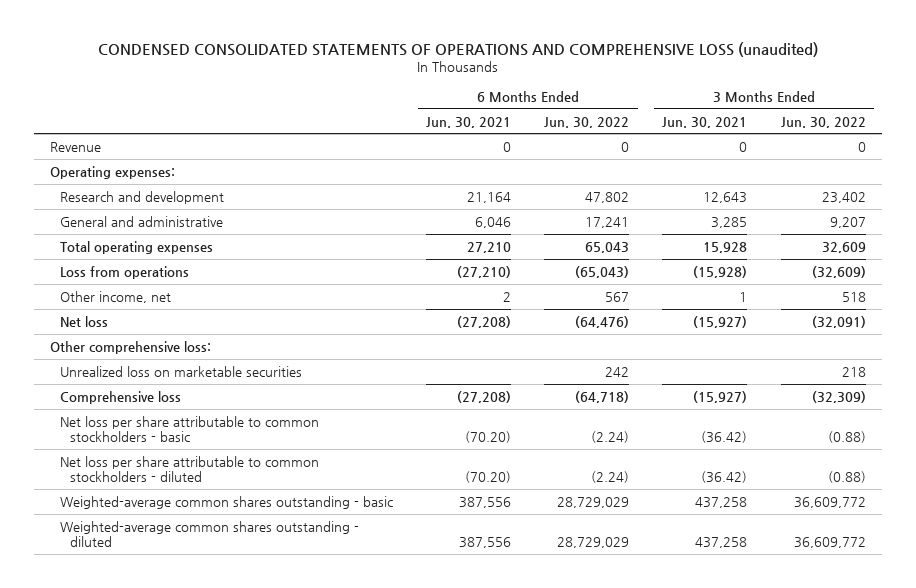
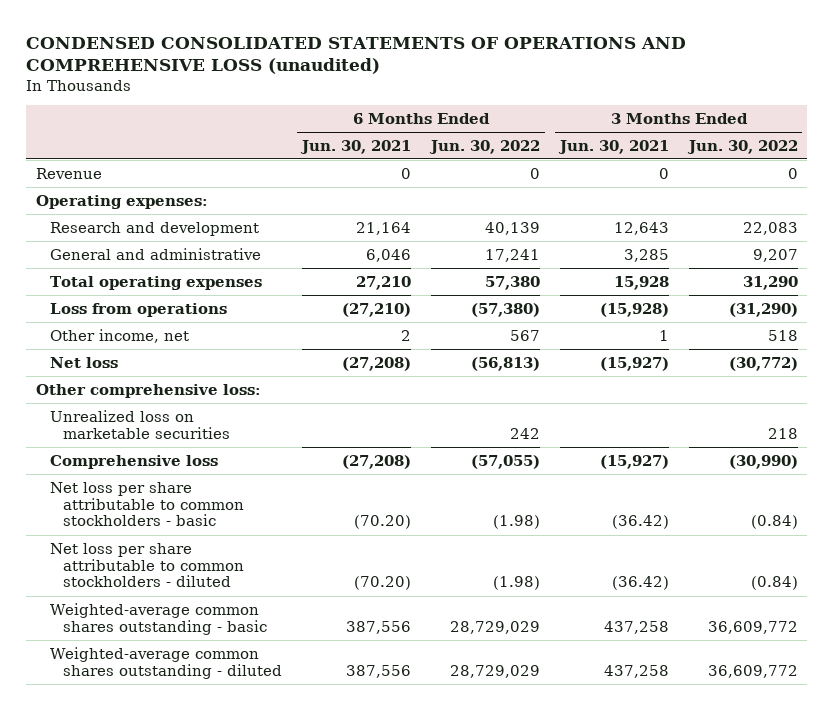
[585,191,630,203] 47,802 -> [484,221,540,235] 40,139
[821,191,866,203] 23,402 -> [742,221,798,235] 22,083
[585,241,630,253] 65,043 -> [484,275,540,290] 57,380
[821,241,866,253] 32,609 -> [742,275,798,290] 31,290
[575,265,630,278] (65,043) -> [470,302,540,317] (57,380)
[811,265,866,278] (32,609) -> [728,302,798,317] (31,290)
[575,315,630,328] (64,476) -> [470,356,540,371] (56,813)
[811,315,866,328] (32,091) -> [728,356,798,371] (30,772)
[575,390,630,403] (64,718) -> [470,454,540,469] (57,055)
[811,390,866,403] (32,309) -> [728,454,798,469] (30,990)
[591,430,630,443] (2.24) -> [492,515,540,530] (1.98)
[827,430,866,443] (0.88) -> [750,515,798,530] (0.84)
[591,470,630,483] (2.24) -> [492,576,540,591] (1.98)
[827,470,866,483] (0.88) -> [750,576,798,591] (0.84)

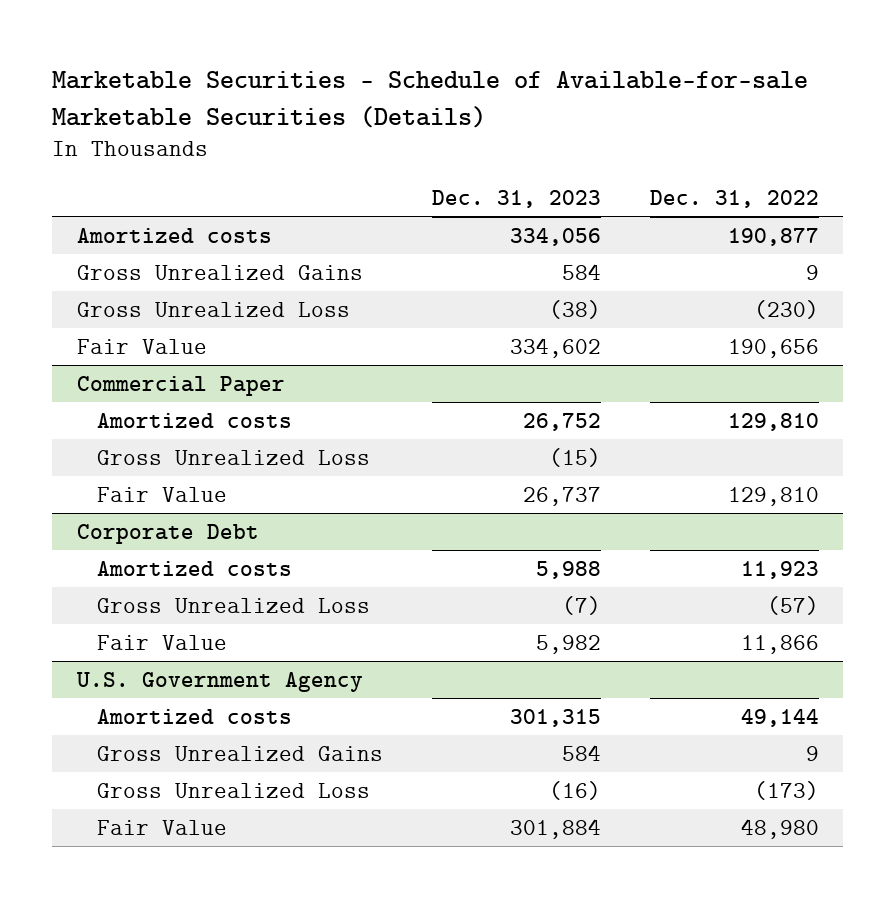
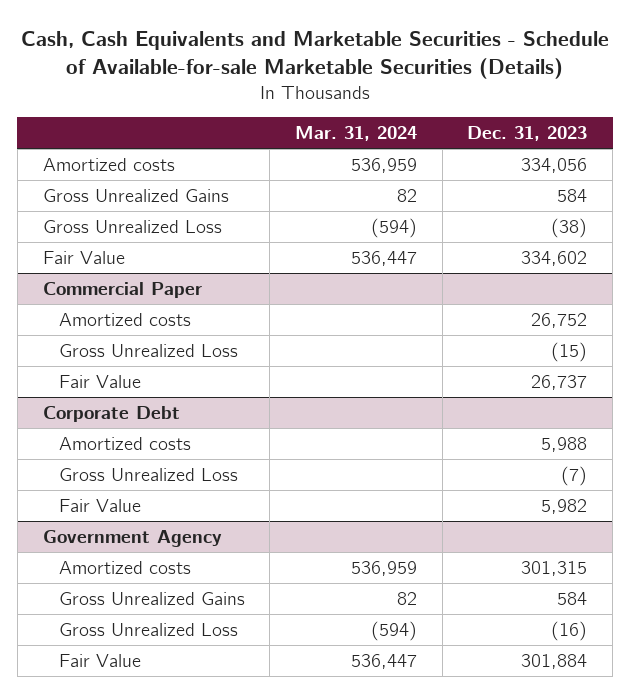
[52,71,809,128] Marketable Securities - Schedule of Available-for-sale Marketable Securities (Details) -> [21,30,610,80] Cash, Cash Equivalents and Marketable Securities - Schedule of Available-for-sale Marketable Securities (Details)
[649,189,819,208] Dec. 31, 2022 -> none
none -> [295,125,418,141] Mar. 31, 2024
[75,671,363,692] U.S. Government Agency -> [42,529,222,547] Government Agency

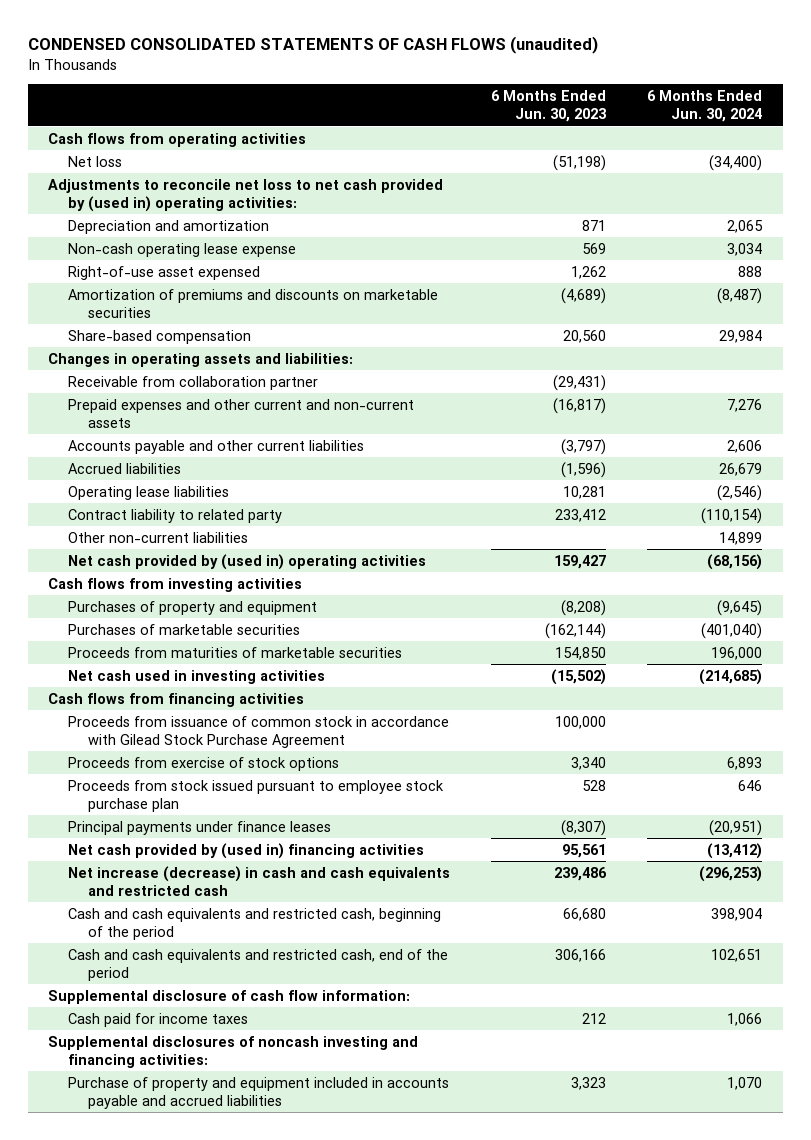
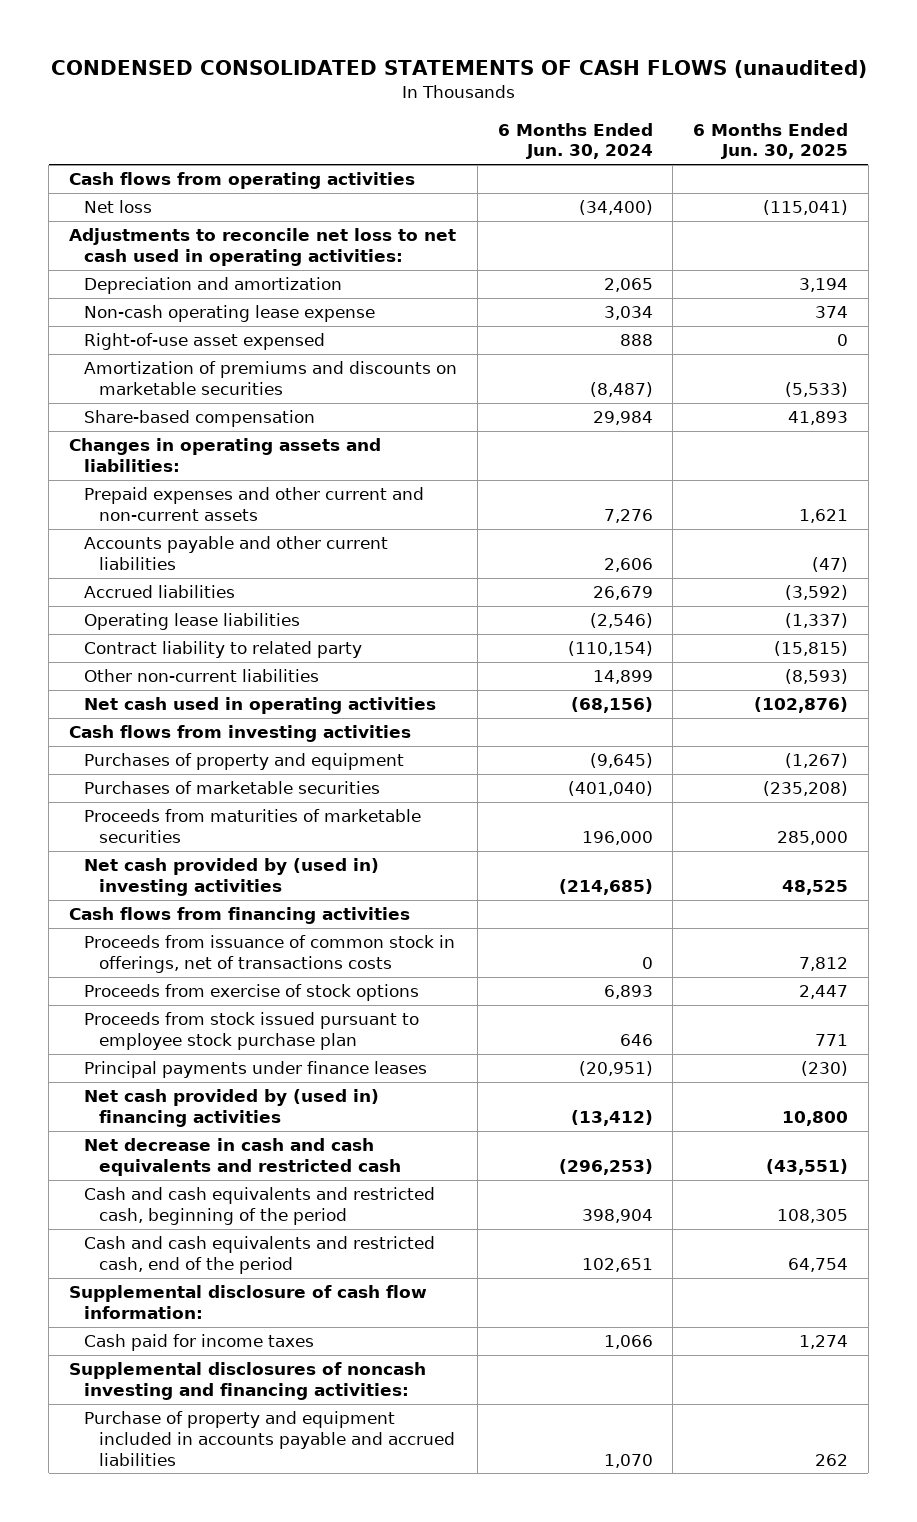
[491,90,607,123] 6 Months Ended Jun. 30, 2023 -> none
none -> [693,122,849,160] 6 Months Ended Jun. 30, 2025
[48,178,444,212] Adjustments to reconcile net loss to net cash provided by (used in) operating activities: -> [69,228,457,266] Adjustments to reconcile net loss to net cash used in operating activities:
[68,375,319,390] Receivable from collaboration partner -> none
[68,553,427,570] Net cash provided by (used in) operating activities -> [83,697,436,715] Net cash used in operating activities
[68,669,326,684] Net cash used in investing activities -> [83,858,379,896] Net cash provided by (used in) investing activities
[68,715,450,748] Proceeds from issuance of common stock in accordance with Gilead Stock Purchase Agreement -> none
none -> [83,935,455,973] Proceeds from issuance of common stock in offerings, net of transactions costs
[68,865,451,896] Net increase (decrease) in cash and cash equivalents and restricted cash -> [83,1138,401,1176] Net decrease in cash and cash equivalents and restricted cash

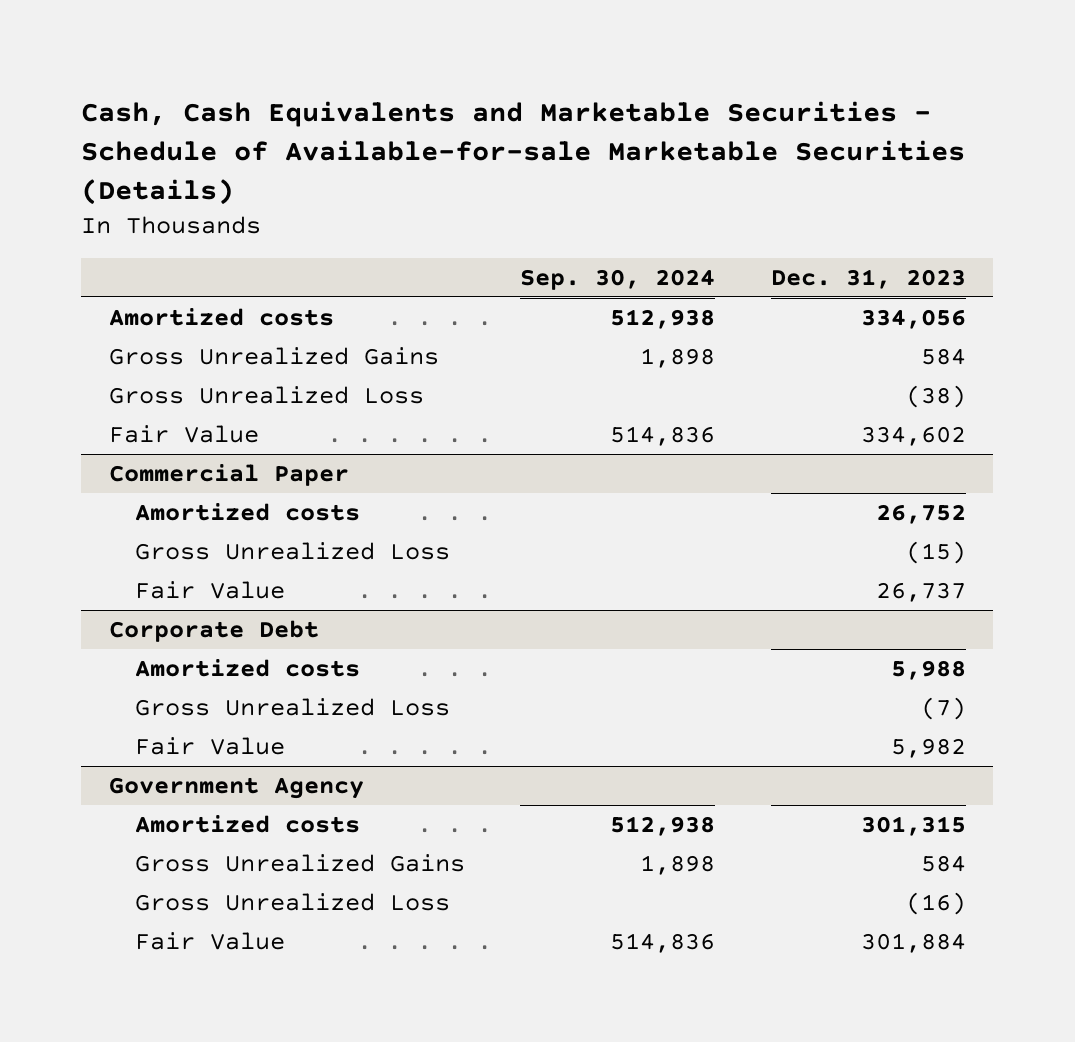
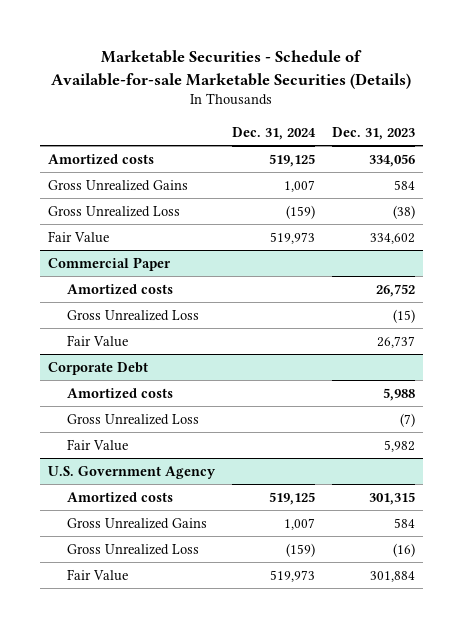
[81,100,966,205] Cash, Cash Equivalents and Marketable Securities - Schedule of Available-for-sale Marketable Securities (Details) -> [51,50,412,89] Marketable Securities - Schedule of Available-for-sale Marketable Securities (Details)
[520,269,716,291] Sep. 30, 2024 -> none
none -> [231,126,316,140] Dec. 31, 2024
[109,776,365,799] Government Agency -> [48,465,217,479] U.S. Government Agency

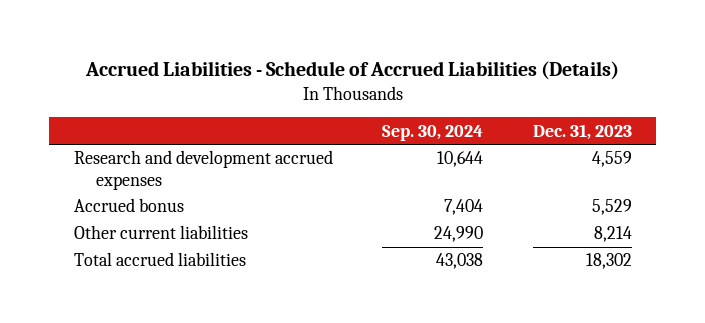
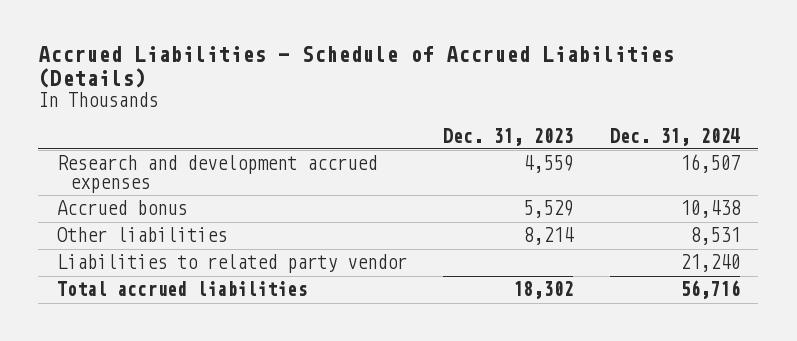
[382,124,484,141] Sep. 30, 2024 -> none
none -> [609,127,740,146] Dec. 31, 2024
[73,225,248,240] Other current liabilities -> [56,227,227,243] Other liabilities
none -> [56,254,407,274] Liabilities to related party vendor

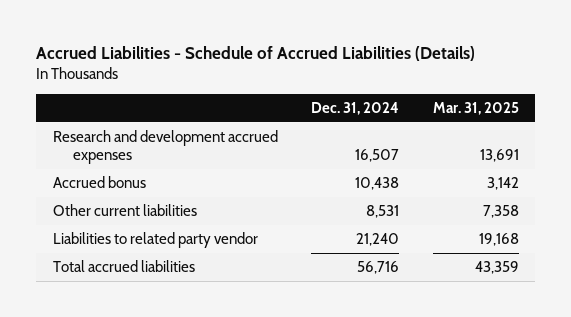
[443,127,574,146] Dec. 31, 2023 -> none
none -> [432,102,519,116] Mar. 31, 2025
[56,227,227,243] Other liabilities -> [52,204,197,217] Other current liabilities

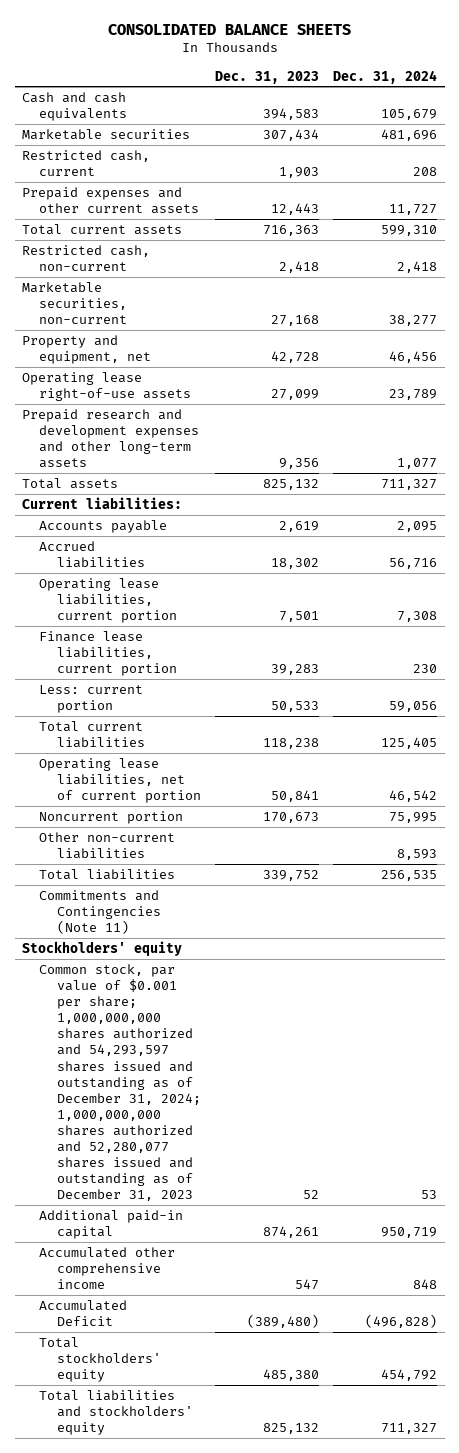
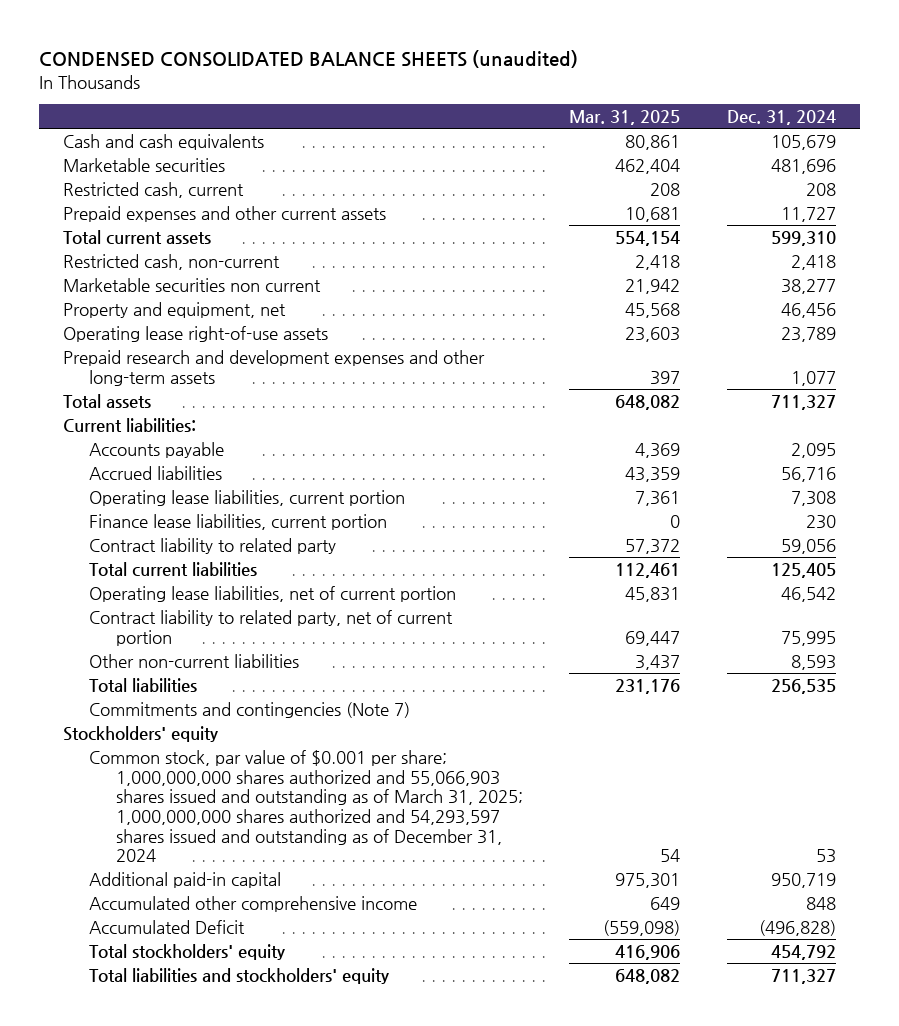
[107,23,351,35] CONSOLIDATED BALANCE SHEETS -> [39,50,579,69] CONDENSED CONSOLIDATED BALANCE SHEETS (unaudited)
[215,70,320,84] Dec. 31, 2023 -> none
none -> [569,110,681,126] Mar. 31, 2025
[21,282,128,325] Marketable securities, non-current -> [62,277,321,292] Marketable securities non current
[39,685,144,714] Less: current portion -> [89,537,337,554] Contract liability to related party
[39,811,184,825] Noncurrent portion -> [89,609,454,646] Contract liability to related party, net of current portion
[39,890,162,935] Commitments and Contingencies (Note 11) -> [89,701,411,718] Commitments and contingencies (Note 7)
[39,964,202,1202] Common stock, par value of $0.001 per share; 1,000,000,000 shares authorized and 54,293,597 shares issued and outstanding as of December 31, 2024; 1,000,000,000 shares authorized and 52,280,077 shares issued and outstanding as of December 31, 2023 -> [89,749,523,863] Common stock, par value of $0.001 per share; 1,000,000,000 shares authorized and 55,066,903 shares issued and outstanding as of March 31, 2025; 1,000,000,000 shares authorized and 54,293,597 shares issued and outstanding as of December 31, 2024

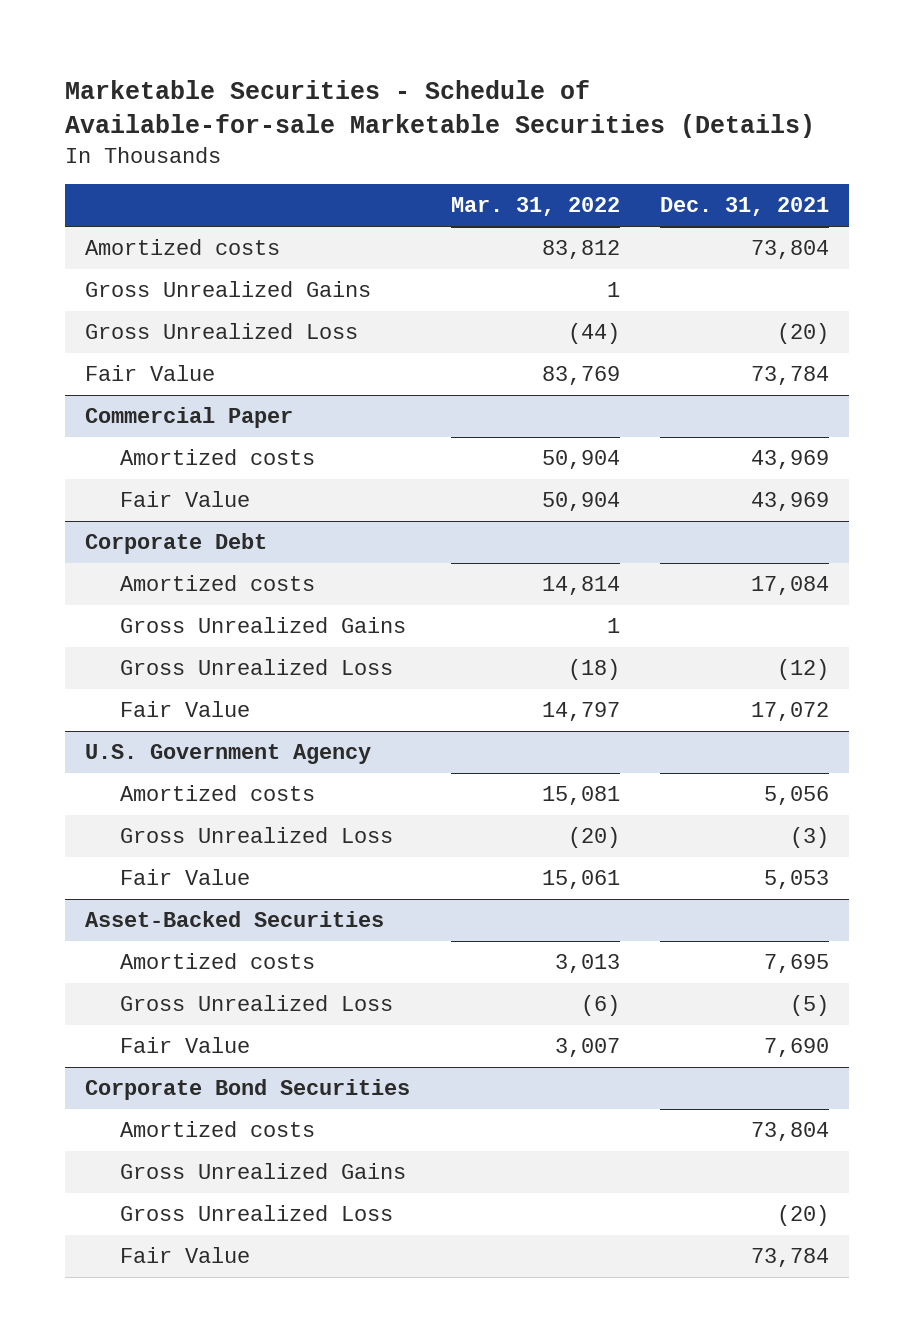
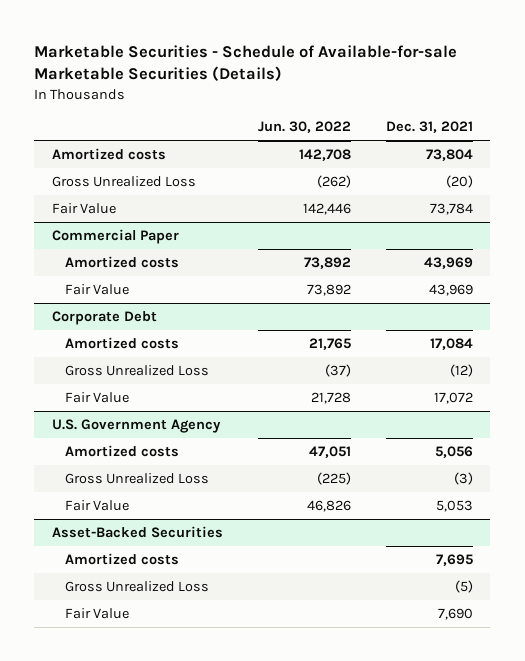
[450,197,620,217] Mar. 31, 2022 -> none
none -> [257,121,351,134] Jun. 30, 2022
[85,281,372,298] Gross Unrealized Gains -> none
[119,617,406,634] Gross Unrealized Gains -> none
[85,1079,411,1101] Corporate Bond Securities -> none
[119,1121,315,1138] Amortized costs -> none
[119,1163,406,1180] Gross Unrealized Gains -> none
[119,1205,393,1222] Gross Unrealized Loss -> none
[119,1247,250,1264] Fair Value -> none

